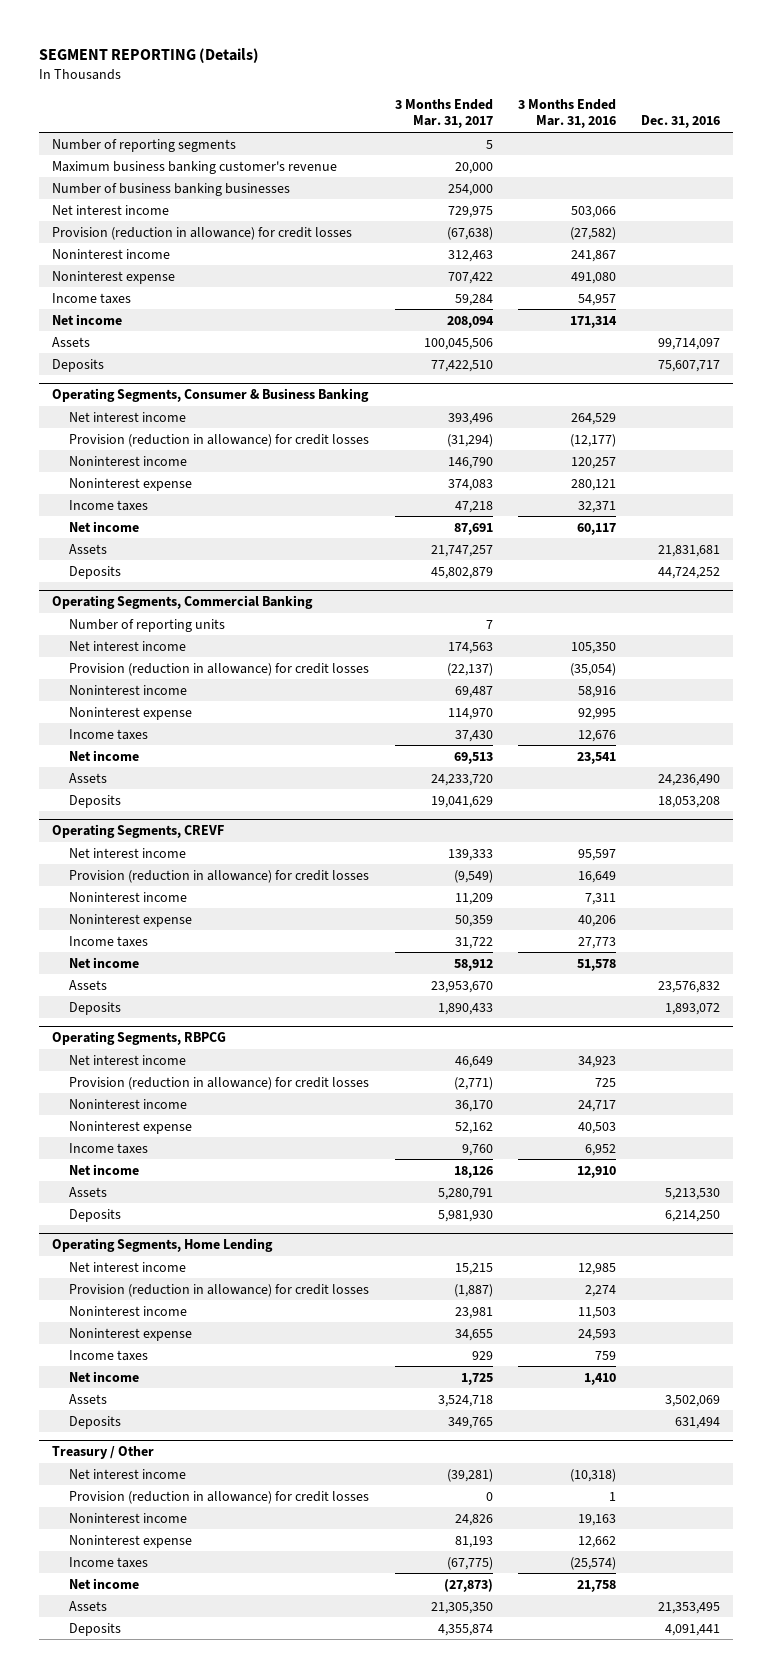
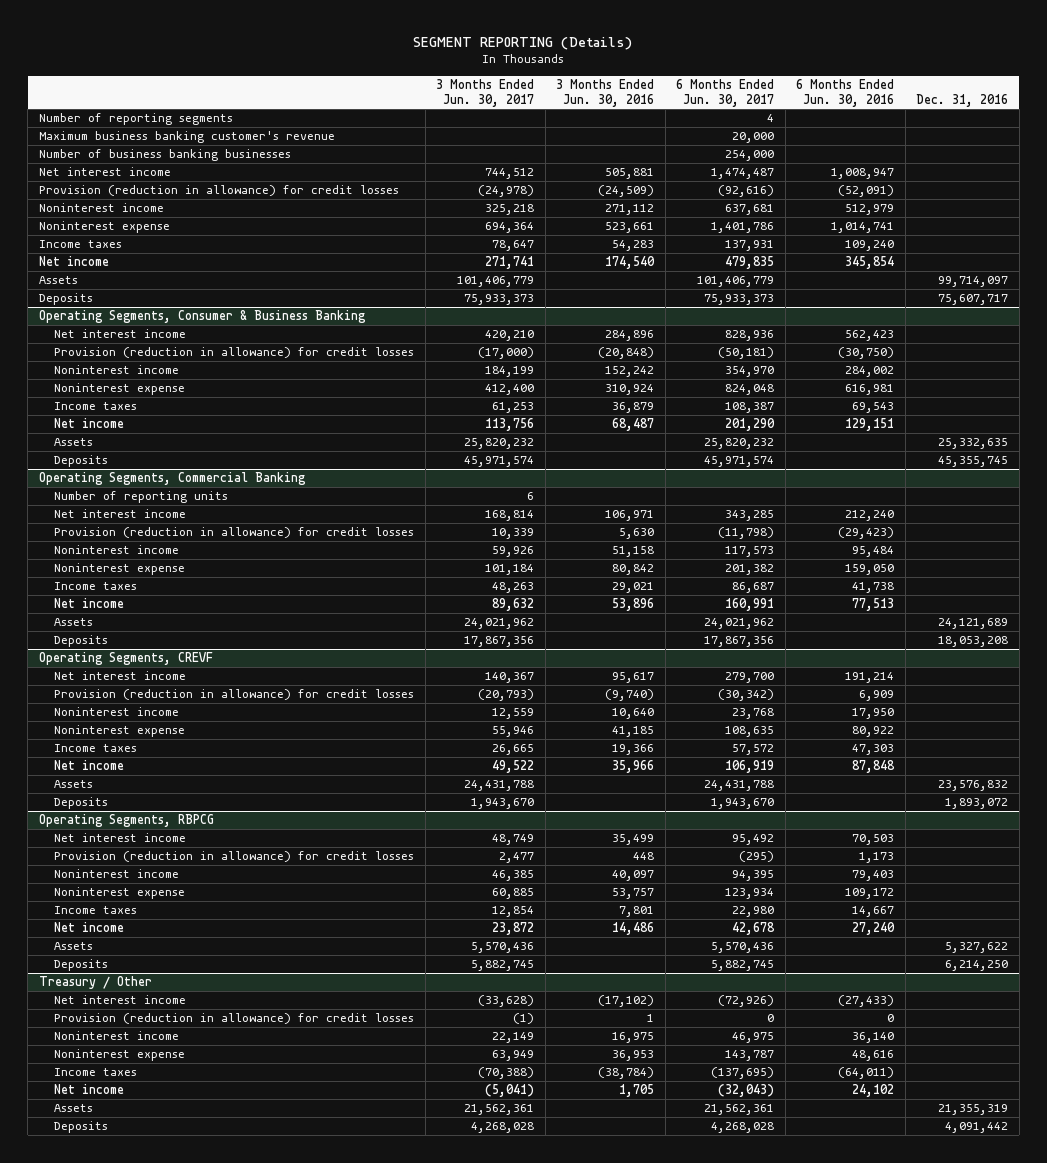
[394,98,493,129] 3 Months Ended Mar. 31, 2017 -> none
[518,98,617,129] 3 Months Ended Mar. 31, 2016 -> none
none -> [436,79,535,107] 3 Months Ended Jun. 30, 2017
none -> [556,79,655,107] 3 Months Ended Jun. 30, 2016
none -> [676,79,775,107] 6 Months Ended Jun. 30, 2017
none -> [796,79,895,107] 6 Months Ended Jun. 30, 2016
[658,544,721,557] 21,831,681 -> [938,438,1009,450] 25,332,635
[658,566,721,579] 44,724,252 -> [938,456,1009,468] 45,355,745
[658,773,721,786] 24,236,490 -> [938,618,1009,630] 24,121,689
[665,1187,721,1200] 5,213,530 -> [945,942,1009,954] 5,327,622
[51,1238,273,1253] Operating Segments, Home Lending -> none
[69,1261,187,1272] Net interest income -> none
[69,1283,370,1297] Provision (reduction in allowance) for credit losses -> none
[69,1305,188,1316] Noninterest income -> none
[69,1327,193,1341] Noninterest expense -> none
[69,1349,149,1361] Income taxes -> none
[69,1370,140,1382] Net income -> none
[69,1393,108,1404] Assets -> none
[69,1415,122,1429] Deposits -> none
[658,1601,721,1614] 21,353,495 -> [938,1104,1009,1116] 21,355,319
[665,1623,721,1636] 4,091,441 -> [945,1122,1009,1134] 4,091,442

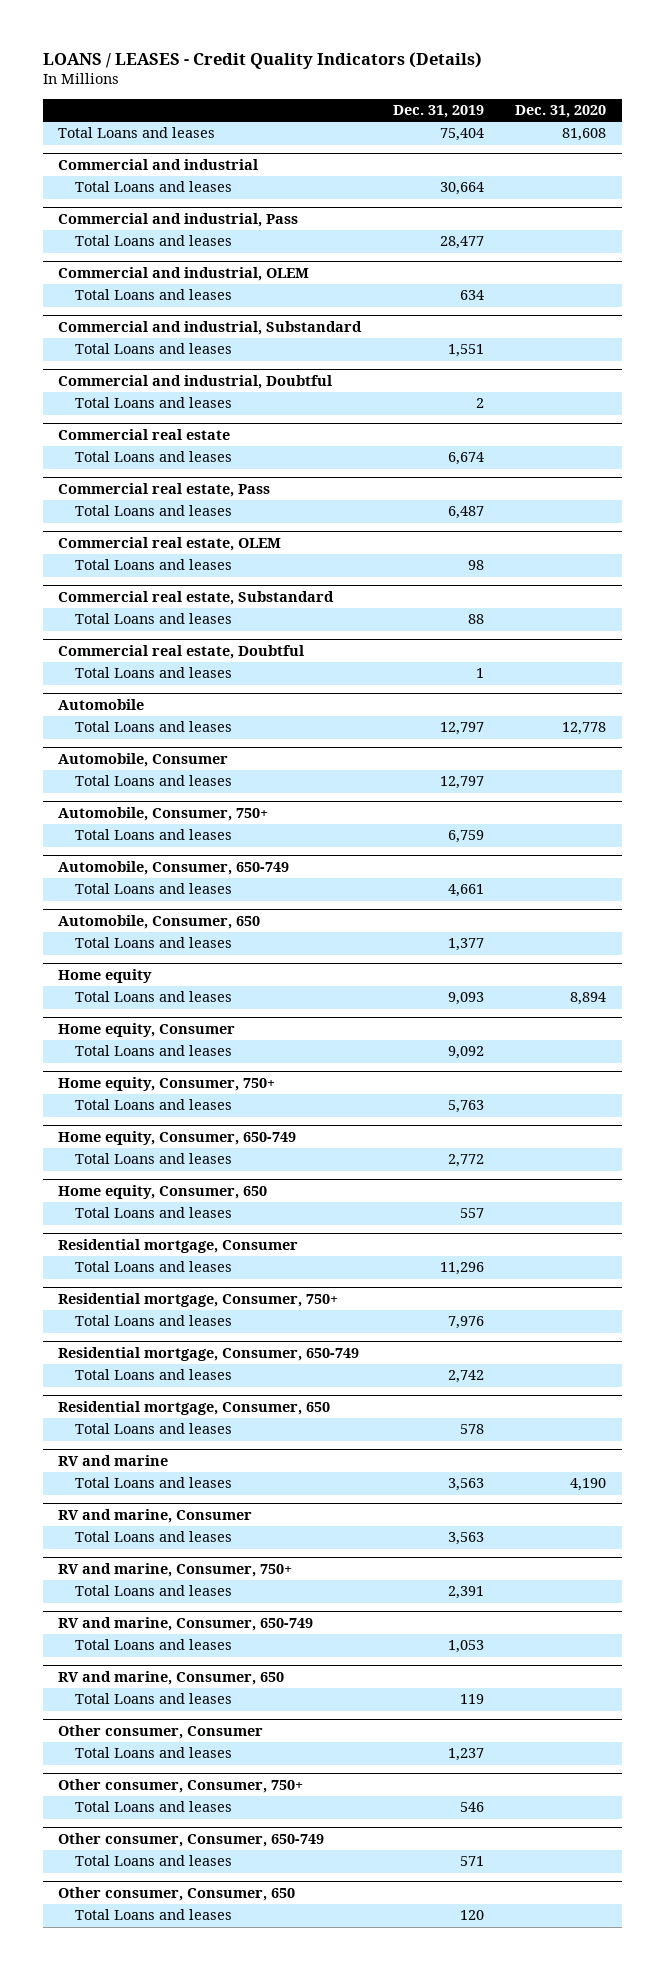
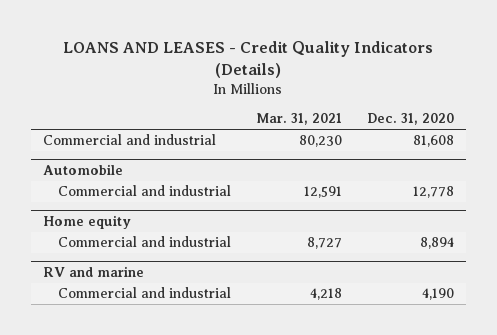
[42,52,482,70] LOANS / LEASES - Credit Quality Indicators (Details) -> [63,40,434,78] LOANS AND LEASES - Credit Quality Indicators (Details)
[392,105,484,119] Dec. 31, 2019 -> none
none -> [256,113,343,126] Mar. 31, 2021
[58,158,259,170] Commercial and industrial -> none
[74,181,232,193] Total Loans and leases -> none
[58,212,299,227] Commercial and industrial, Pass -> none
[74,235,232,247] Total Loans and leases -> none
[58,266,310,281] Commercial and industrial, OLEM -> none
[74,289,232,301] Total Loans and leases -> none
[58,320,363,335] Commercial and industrial, Substandard -> none
[74,343,232,355] Total Loans and leases -> none
[58,374,333,389] Commercial and industrial, Doubtful -> none
[74,397,232,409] Total Loans and leases -> none
[58,428,231,440] Commercial real estate -> none
[74,451,232,463] Total Loans and leases -> none
[58,482,271,497] Commercial real estate, Pass -> none
[74,505,232,517] Total Loans and leases -> none
[58,536,282,551] Commercial real estate, OLEM -> none
[74,559,232,571] Total Loans and leases -> none
[58,590,335,605] Commercial real estate, Substandard -> none
[74,613,232,625] Total Loans and leases -> none
[58,644,305,659] Commercial real estate, Doubtful -> none
[74,667,232,679] Total Loans and leases -> none
[58,127,216,139] Total Loans and leases -> [43,134,217,146] Commercial and industrial
[58,752,229,767] Automobile, Consumer -> none
[74,775,232,787] Total Loans and leases -> none
[58,806,269,821] Automobile, Consumer, 750+ -> none
[74,829,232,841] Total Loans and leases -> none
[58,860,290,875] Automobile, Consumer, 650-749 -> none
[74,883,232,895] Total Loans and leases -> none
[58,914,261,929] Automobile, Consumer, 650 -> none
[74,937,232,949] Total Loans and leases -> none
[74,721,232,733] Total Loans and leases -> [58,185,232,197] Commercial and industrial
[58,1022,236,1037] Home equity, Consumer -> none
[74,1045,232,1057] Total Loans and leases -> none
[58,1076,276,1091] Home equity, Consumer, 750+ -> none
[74,1099,232,1111] Total Loans and leases -> none
[58,1130,297,1145] Home equity, Consumer, 650-749 -> none
[74,1153,232,1165] Total Loans and leases -> none
[58,1184,268,1199] Home equity, Consumer, 650 -> none
[74,1207,232,1219] Total Loans and leases -> none
[58,1238,299,1253] Residential mortgage, Consumer -> none
[74,1261,232,1273] Total Loans and leases -> none
[58,1292,339,1307] Residential mortgage, Consumer, 750+ -> none
[74,1315,232,1327] Total Loans and leases -> none
[58,1346,360,1361] Residential mortgage, Consumer, 650-749 -> none
[74,1369,232,1381] Total Loans and leases -> none
[58,1400,331,1415] Residential mortgage, Consumer, 650 -> none
[74,1423,232,1435] Total Loans and leases -> none
[74,991,232,1003] Total Loans and leases -> [58,236,232,248] Commercial and industrial
[58,1508,253,1523] RV and marine, Consumer -> none
[74,1531,232,1543] Total Loans and leases -> none
[58,1562,293,1577] RV and marine, Consumer, 750+ -> none
[74,1585,232,1597] Total Loans and leases -> none
[58,1616,314,1631] RV and marine, Consumer, 650-749 -> none
[74,1639,232,1651] Total Loans and leases -> none
[58,1670,285,1685] RV and marine, Consumer, 650 -> none
[74,1693,232,1705] Total Loans and leases -> none
[58,1724,264,1739] Other consumer, Consumer -> none
[74,1747,232,1759] Total Loans and leases -> none
[58,1778,304,1793] Other consumer, Consumer, 750+ -> none
[74,1801,232,1813] Total Loans and leases -> none
[58,1832,325,1847] Other consumer, Consumer, 650-749 -> none
[74,1855,232,1867] Total Loans and leases -> none
[58,1886,296,1901] Other consumer, Consumer, 650 -> none
[74,1909,232,1921] Total Loans and leases -> none
[74,1477,232,1489] Total Loans and leases -> [58,287,232,299] Commercial and industrial

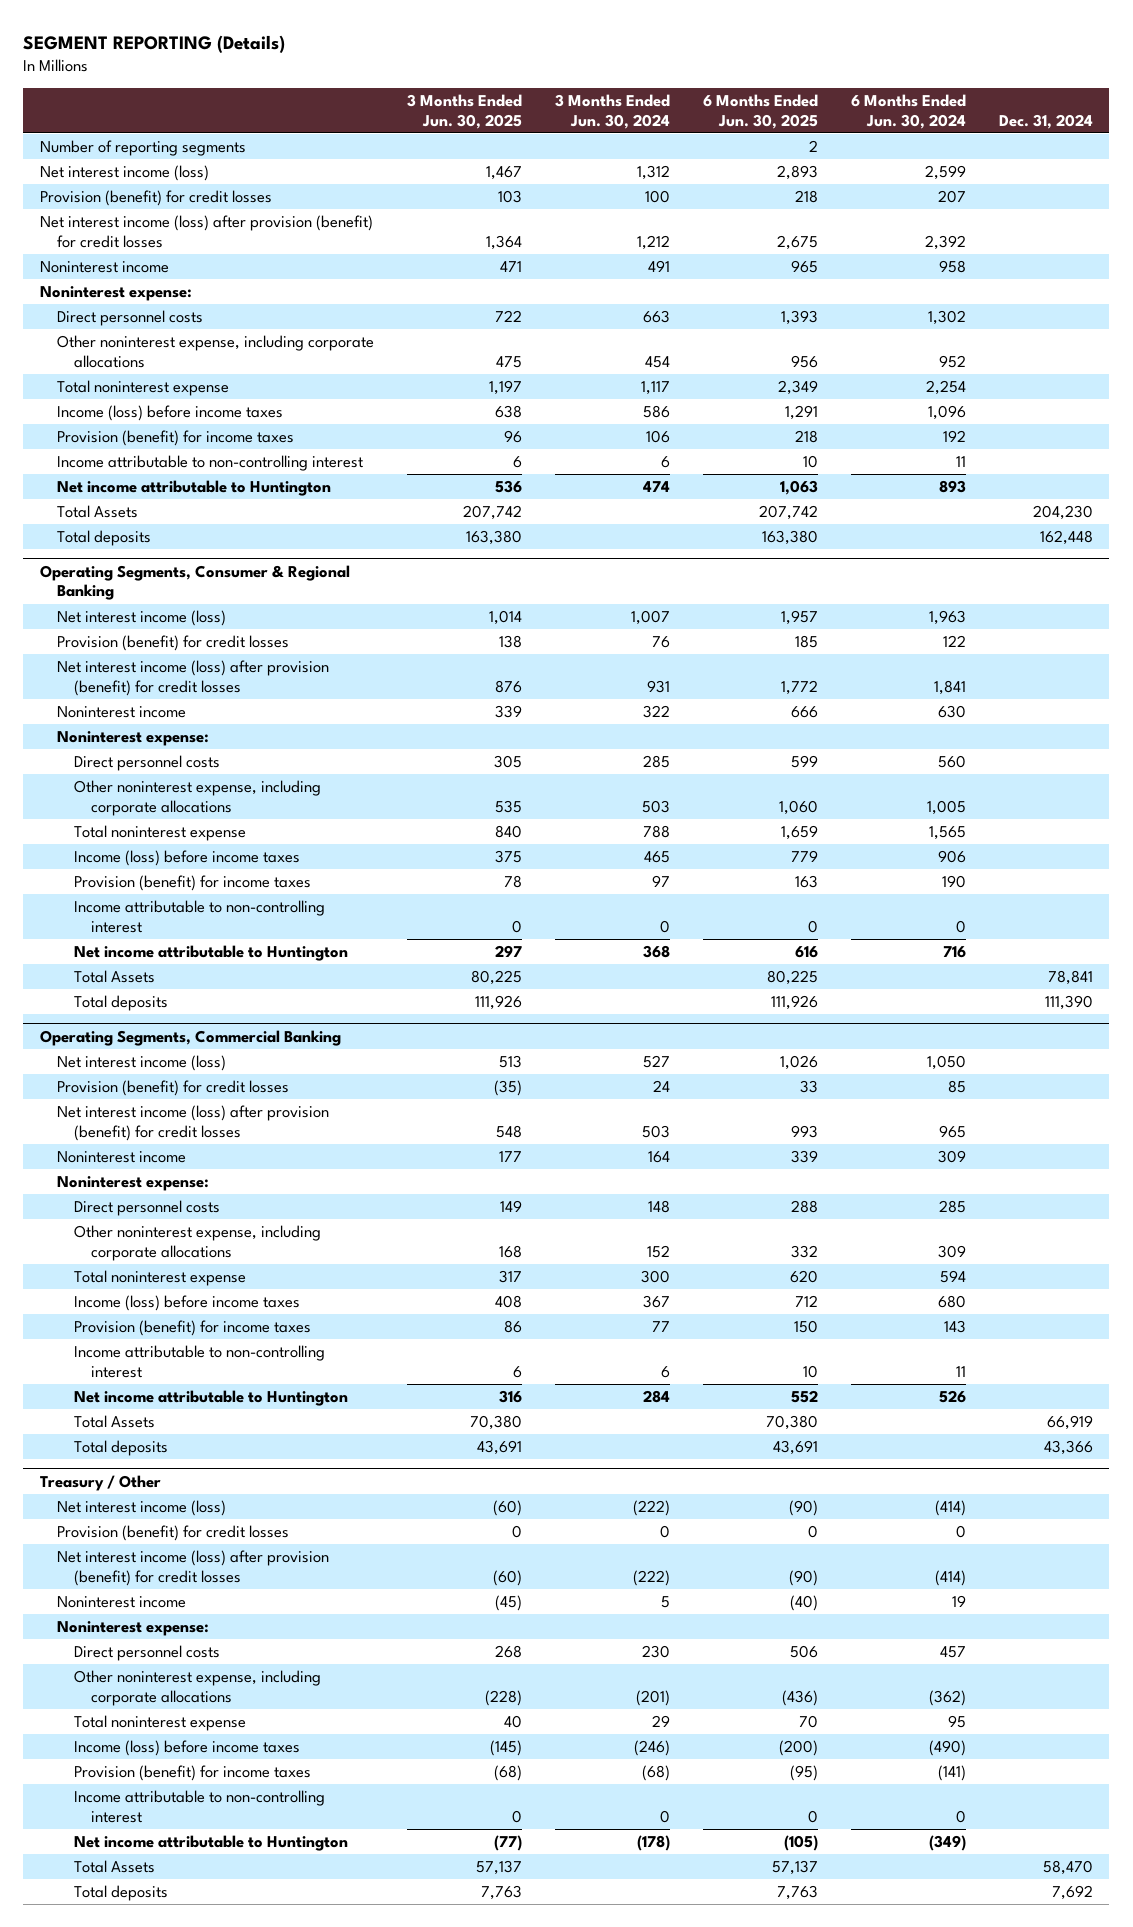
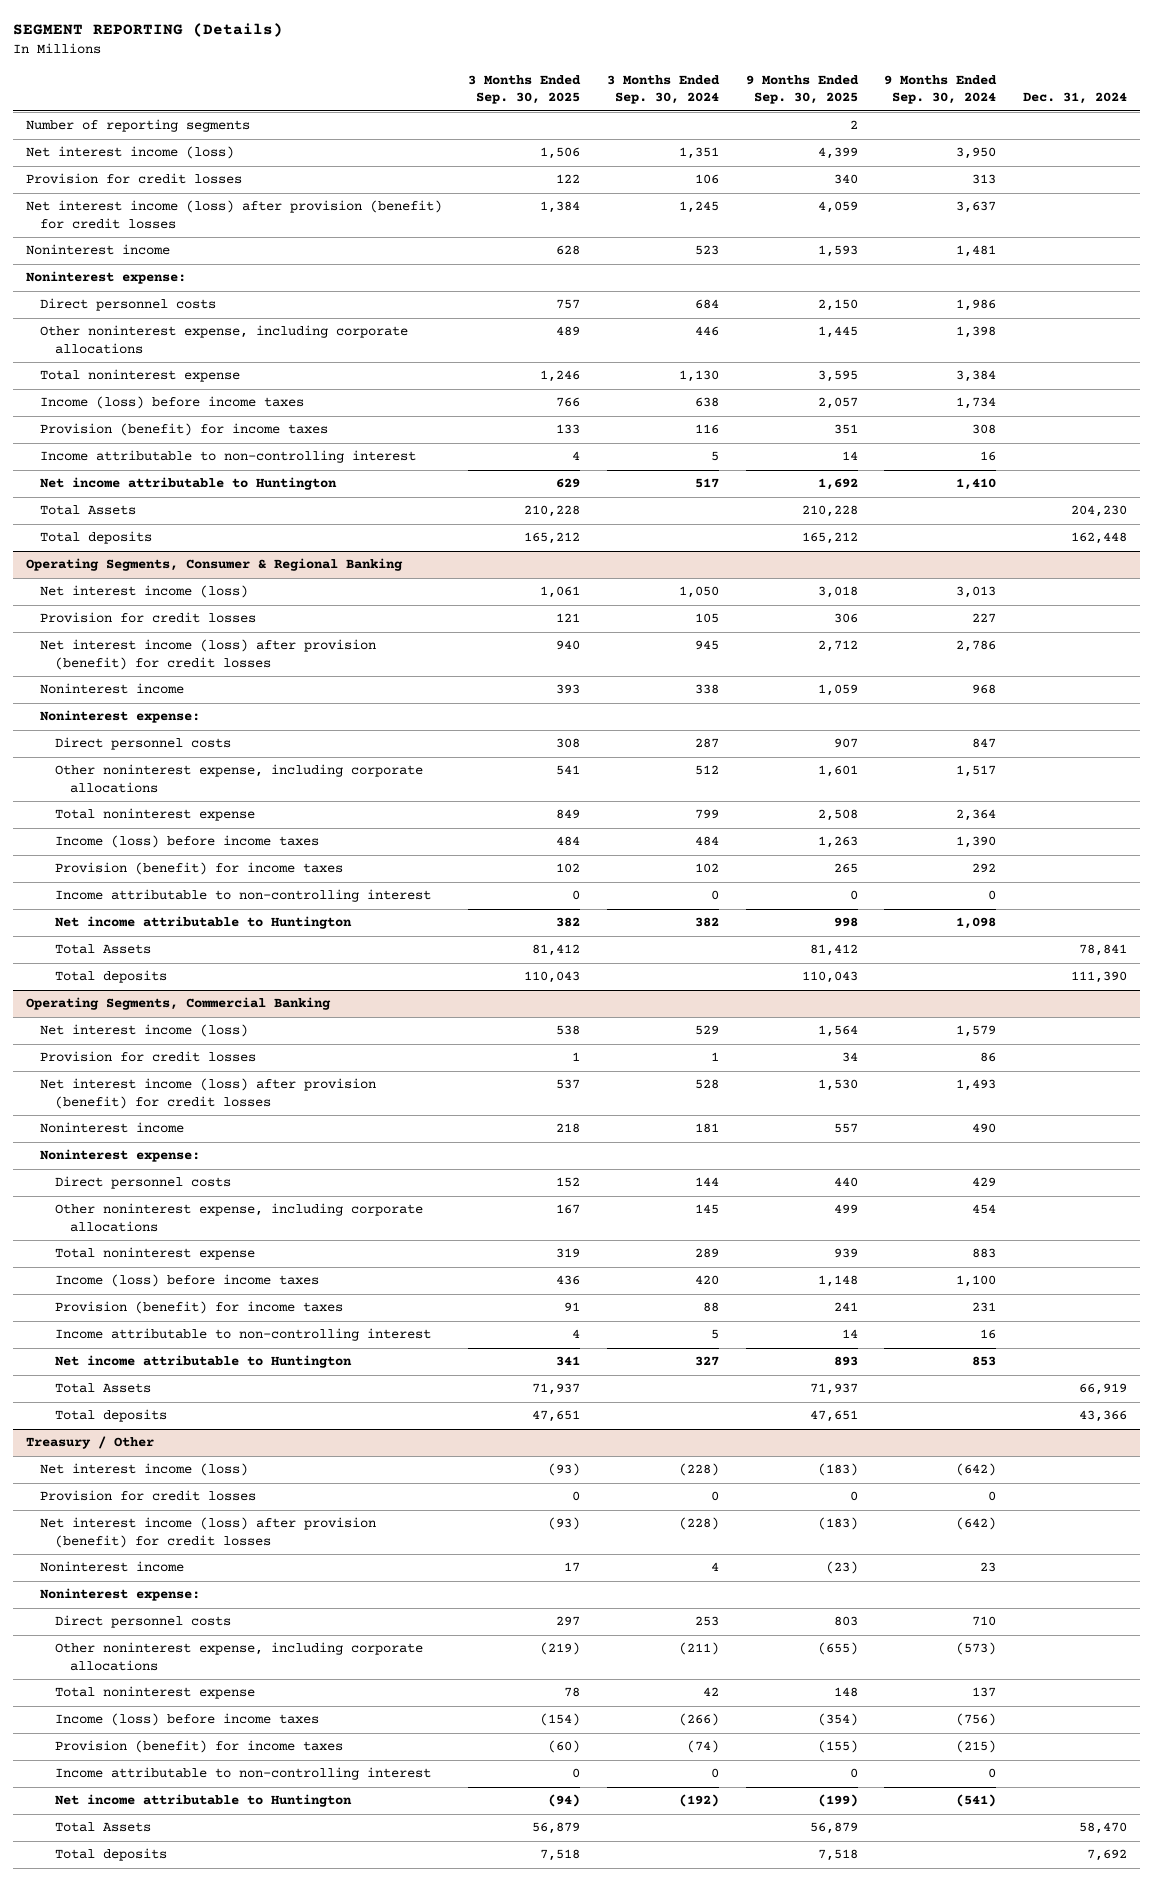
[406,93,522,129] 3 Months Ended Jun. 30, 2025 -> none
[554,93,670,129] 3 Months Ended Jun. 30, 2024 -> none
[702,93,818,129] 6 Months Ended Jun. 30, 2025 -> none
[850,93,966,129] 6 Months Ended Jun. 30, 2024 -> none
none -> [468,75,582,105] 3 Months Ended Sep. 30, 2025
none -> [606,75,720,105] 3 Months Ended Sep. 30, 2024
none -> [745,75,859,105] 9 Months Ended Sep. 30, 2025
none -> [884,75,998,105] 9 Months Ended Sep. 30, 2024
[39,190,272,207] Provision (benefit) for credit losses -> [25,173,242,185] Provision for credit losses
[56,635,289,652] Provision (benefit) for credit losses -> [40,612,257,624] Provision for credit losses
[56,1080,289,1097] Provision (benefit) for credit losses -> [40,1051,257,1063] Provision for credit losses
[56,1525,289,1542] Provision (benefit) for credit losses -> [40,1490,257,1502] Provision for credit losses

